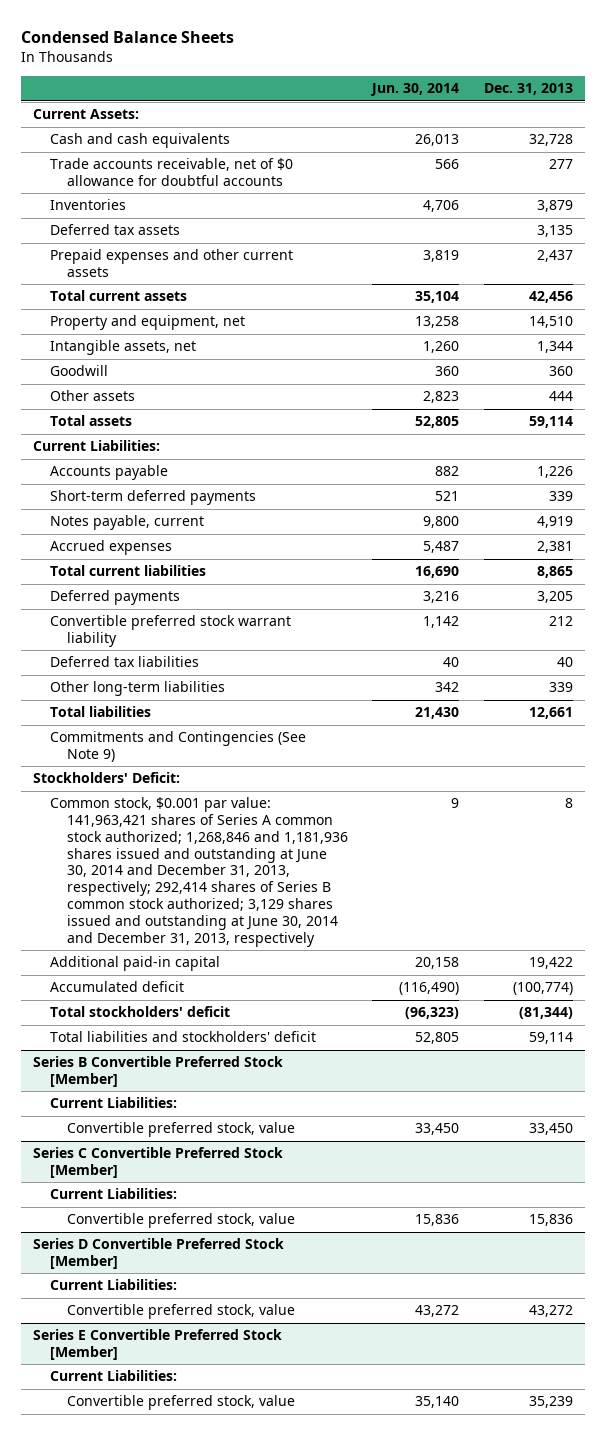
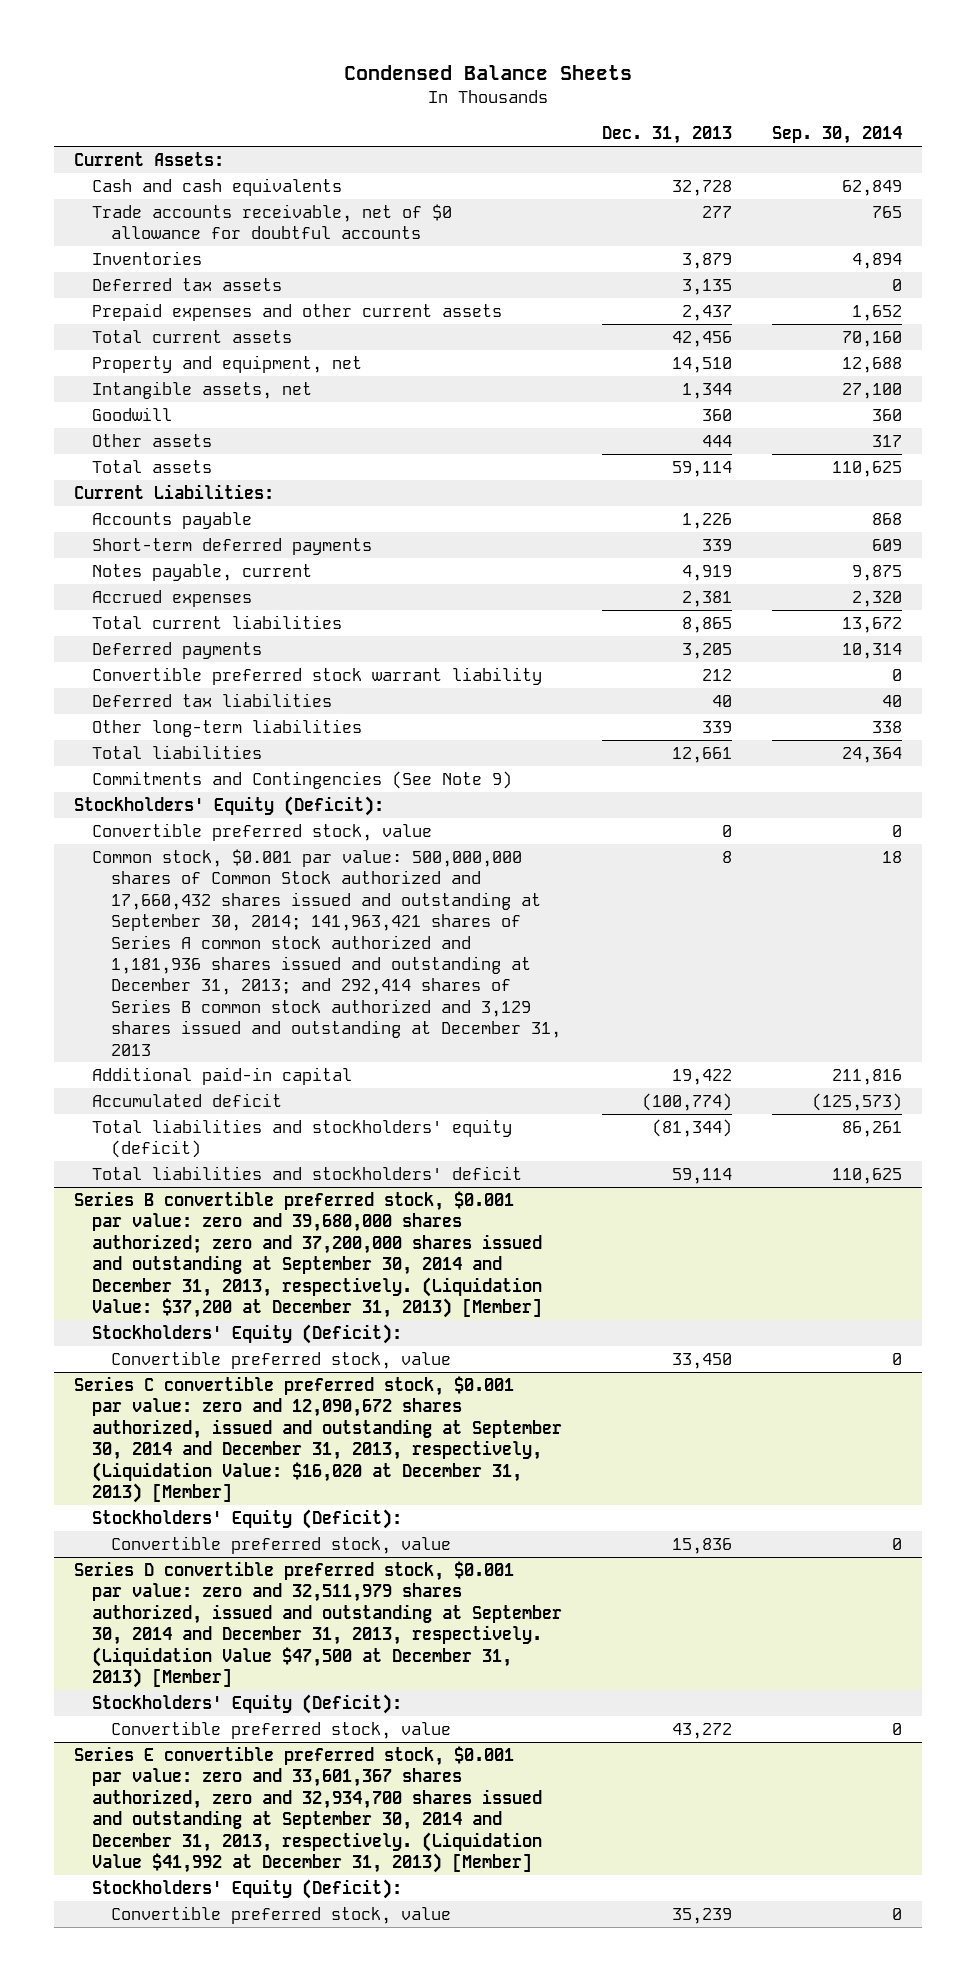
[370,83,460,97] Jun. 30, 2014 -> none
none -> [772,126,903,145] Sep. 30, 2014
[33,772,181,784] Stockholders' Deficit: -> [73,795,384,816] Stockholders' Equity (Deficit):
none -> [92,822,433,841] Convertible preferred stock, value
[49,797,348,947] Common stock, $0.001 par value: 141,963,421 shares of Series A common stock authorized; 1,268,846 and 1,181,936 shares issued and outstanding at June 30, 2014 and December 31, 2013, respectively; 292,414 shares of Series B common stock authorized; 3,129 shares issued and outstanding at June 30, 2014 and December 31, 2013, respectively -> [92,848,562,1056] Common stock, $0.001 par value: 500,000,000 shares of Common Stock authorized and 17,660,432 shares issued and outstanding at September 30, 2014; 141,963,421 shares of Series A common stock authorized and 1,181,936 shares issued and outstanding at December 31, 2013; and 292,414 shares of Series B common stock authorized and 3,129 shares issued and outstanding at December 31, 2013
[49,1006,230,1018] Total stockholders' deficit -> [92,1118,513,1159] Total liabilities and stockholders' equity (deficit)
[33,1056,284,1088] Series B Convertible Preferred Stock [Member] -> none
[49,1097,177,1109] Current Liabilities: -> none
none -> [73,1190,543,1318] Series B convertible preferred stock, $0.001 par value: zero and 39,680,000 shares authorized; zero and 37,200,000 shares issued and outstanding at September 30, 2014 and December 31, 2013, respectively. (Liquidation Value: $37,200 at December 31, 2013) [Member]
none -> [92,1323,403,1344] Stockholders' Equity (Deficit):
[33,1147,284,1179] Series C Convertible Preferred Stock [Member] -> none
[49,1188,177,1200] Current Liabilities: -> none
none -> [73,1375,563,1503] Series C convertible preferred stock, $0.001 par value: zero and 12,090,672 shares authorized, issued and outstanding at September 30, 2014 and December 31, 2013, respectively, (Liquidation Value: $16,020 at December 31, 2013) [Member]
none -> [92,1508,403,1529] Stockholders' Equity (Deficit):
[33,1238,285,1270] Series D Convertible Preferred Stock [Member] -> none
[49,1279,177,1291] Current Liabilities: -> none
none -> [73,1560,563,1688] Series D convertible preferred stock, $0.001 par value: zero and 32,511,979 shares authorized, issued and outstanding at September 30, 2014 and December 31, 2013, respectively. (Liquidation Value $47,500 at December 31, 2013) [Member]
none -> [92,1693,403,1714] Stockholders' Equity (Deficit):
[33,1329,283,1361] Series E Convertible Preferred Stock [Member] -> none
[49,1370,177,1382] Current Liabilities: -> none
none -> [73,1745,543,1873] Series E convertible preferred stock, $0.001 par value: zero and 33,601,367 shares authorized, zero and 32,934,700 shares issued and outstanding at September 30, 2014 and December 31, 2013, respectively. (Liquidation Value $41,992 at December 31, 2013) [Member]
none -> [92,1878,403,1899] Stockholders' Equity (Deficit):

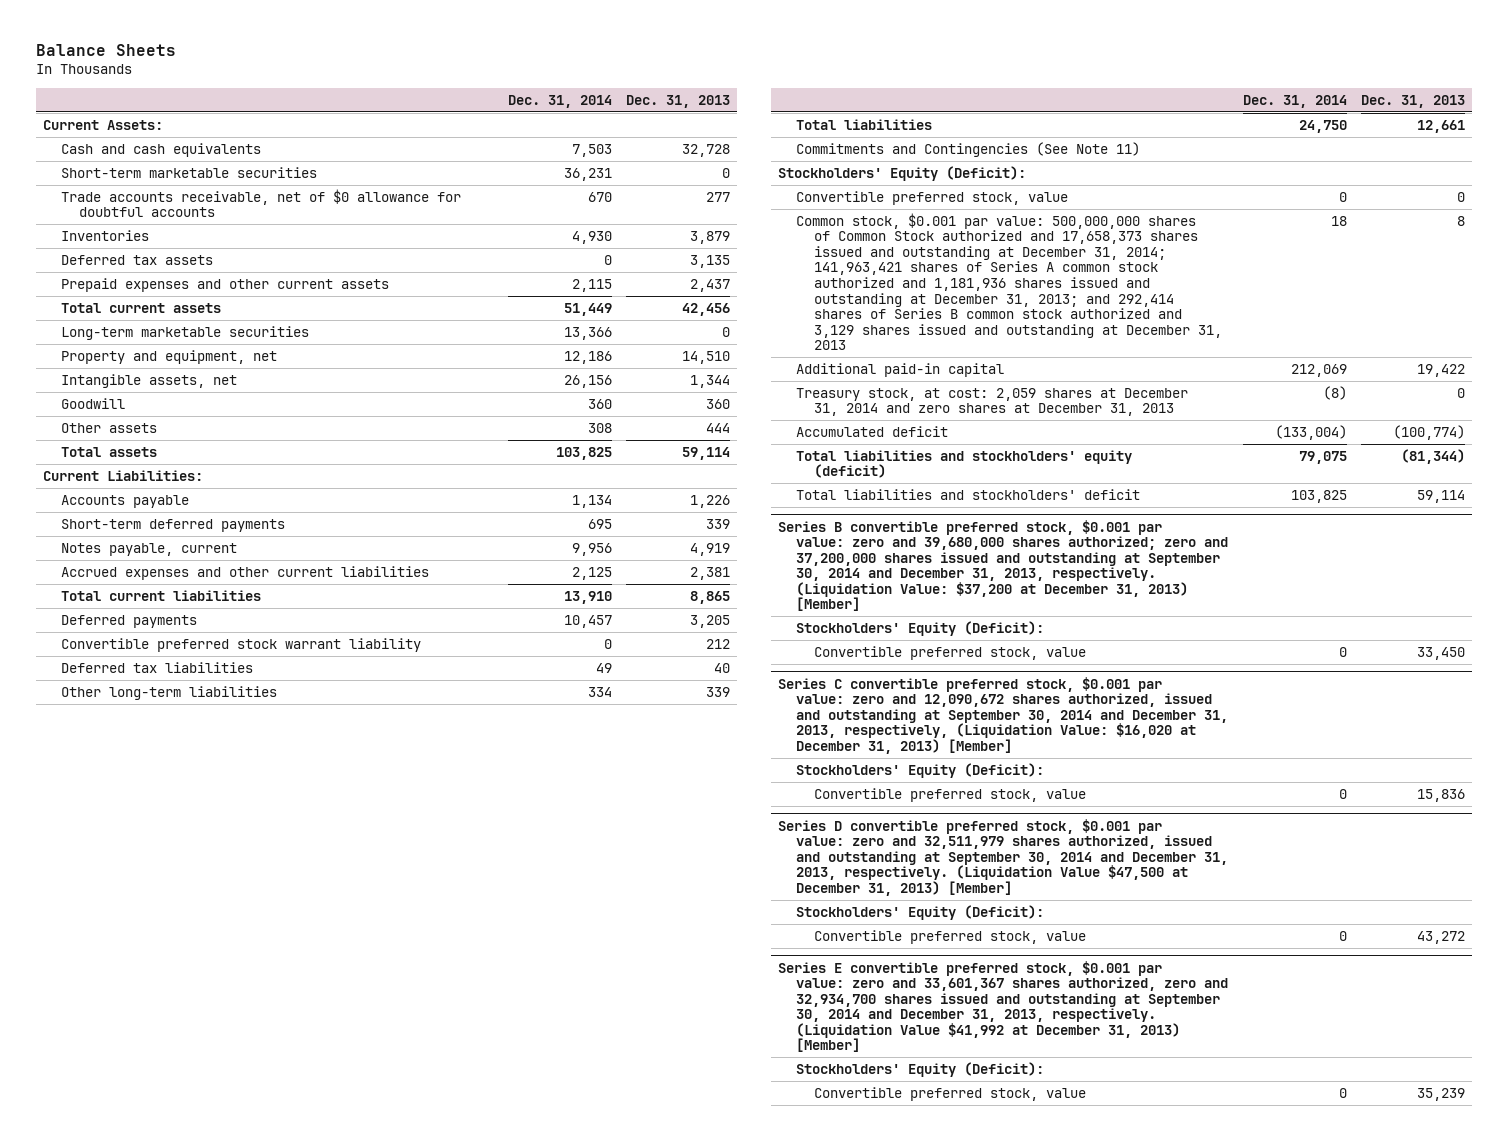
[344,65,633,81] Condensed Balance Sheets -> [35,44,176,57] Balance Sheets
[772,126,903,145] Sep. 30, 2014 -> none
none -> [507,94,612,108] Dec. 31, 2014
none -> [61,166,318,178] Short-term marketable securities
none -> [61,325,310,340] Long-term marketable securities
[92,589,253,607] Accrued expenses -> [61,565,430,580] Accrued expenses and other current liabilities
[92,770,513,789] Commitments and Contingencies (See Note 9) -> [796,141,1141,157] Commitments and Contingencies (See Note 11)
[92,848,562,1056] Common stock, $0.001 par value: 500,000,000 shares of Common Stock authorized and 17,660,432 shares issued and outstanding at September 30, 2014; 141,963,421 shares of Series A common stock authorized and 1,181,936 shares issued and outstanding at December 31, 2013; and 292,414 shares of Series B common stock authorized and 3,129 shares issued and outstanding at December 31, 2013 -> [796,212,1223,351] Common stock, $0.001 par value: 500,000,000 shares of Common Stock authorized and 17,658,373 shares issued and outstanding at December 31, 2014; 141,963,421 shares of Series A common stock authorized and 1,181,936 shares issued and outstanding at December 31, 2013; and 292,414 shares of Series B common stock authorized and 3,129 shares issued and outstanding at December 31, 2013
none -> [796,387,1189,417] Treasury stock, at cost: 2,059 shares at December 31, 2014 and zero shares at December 31, 2013

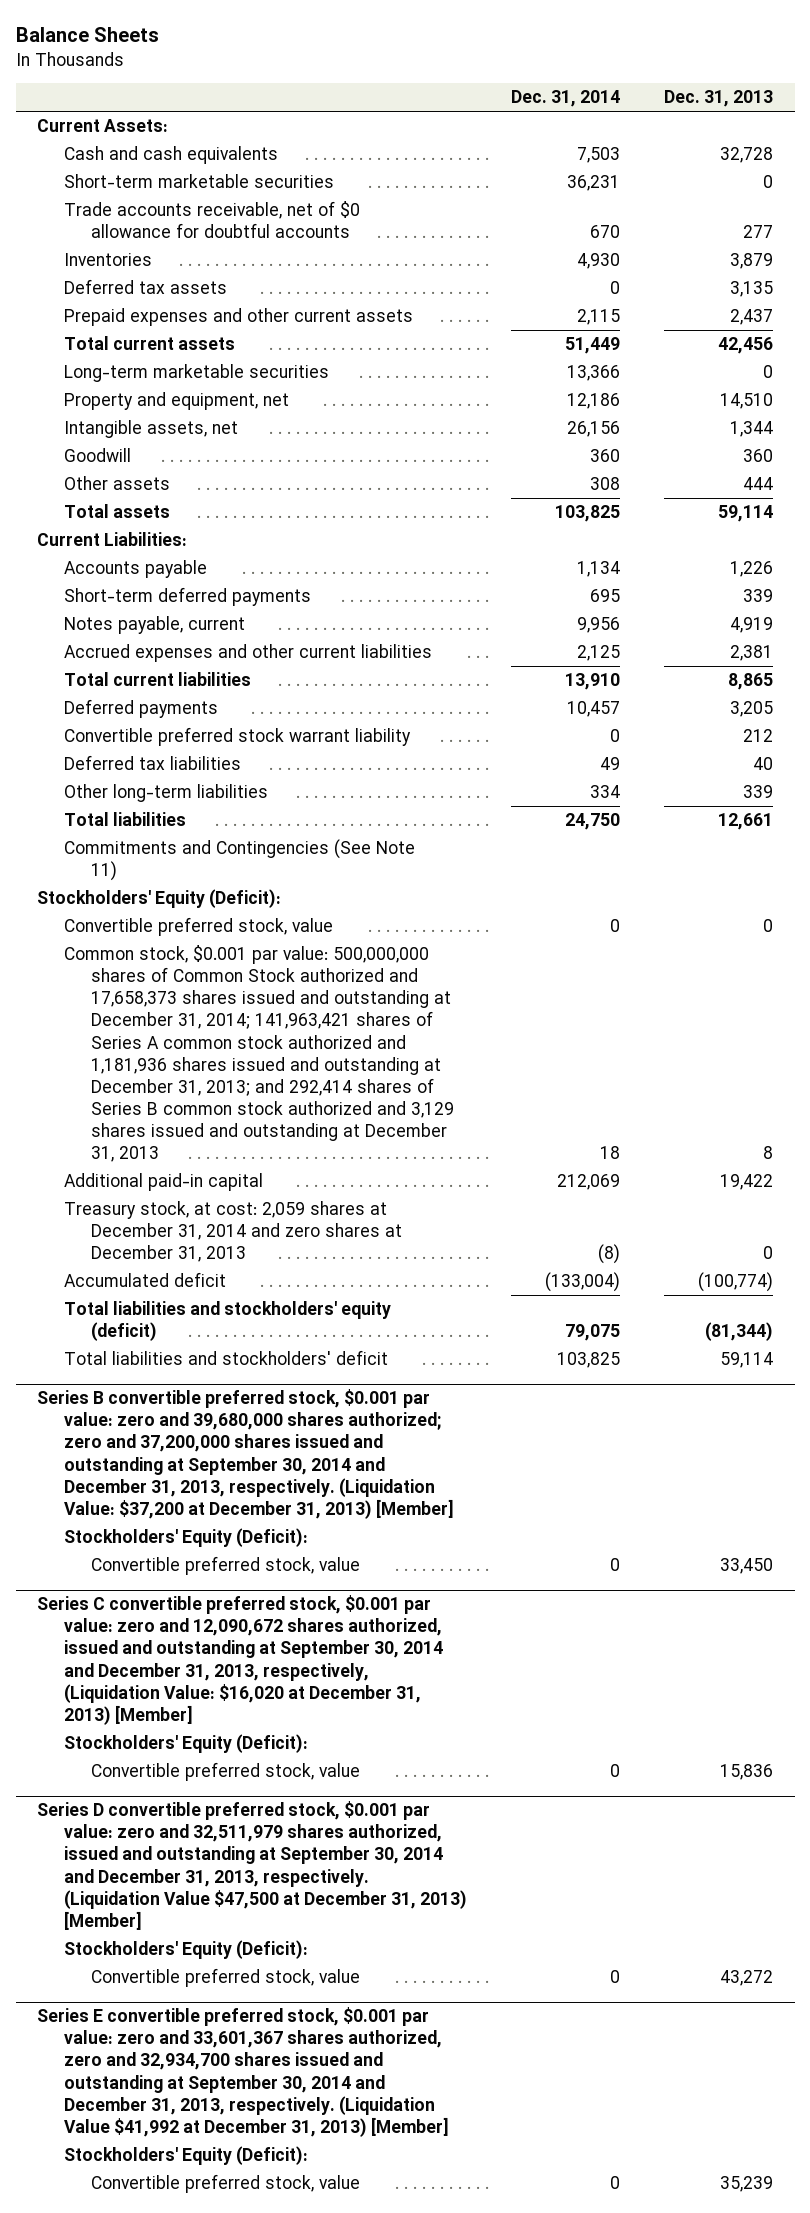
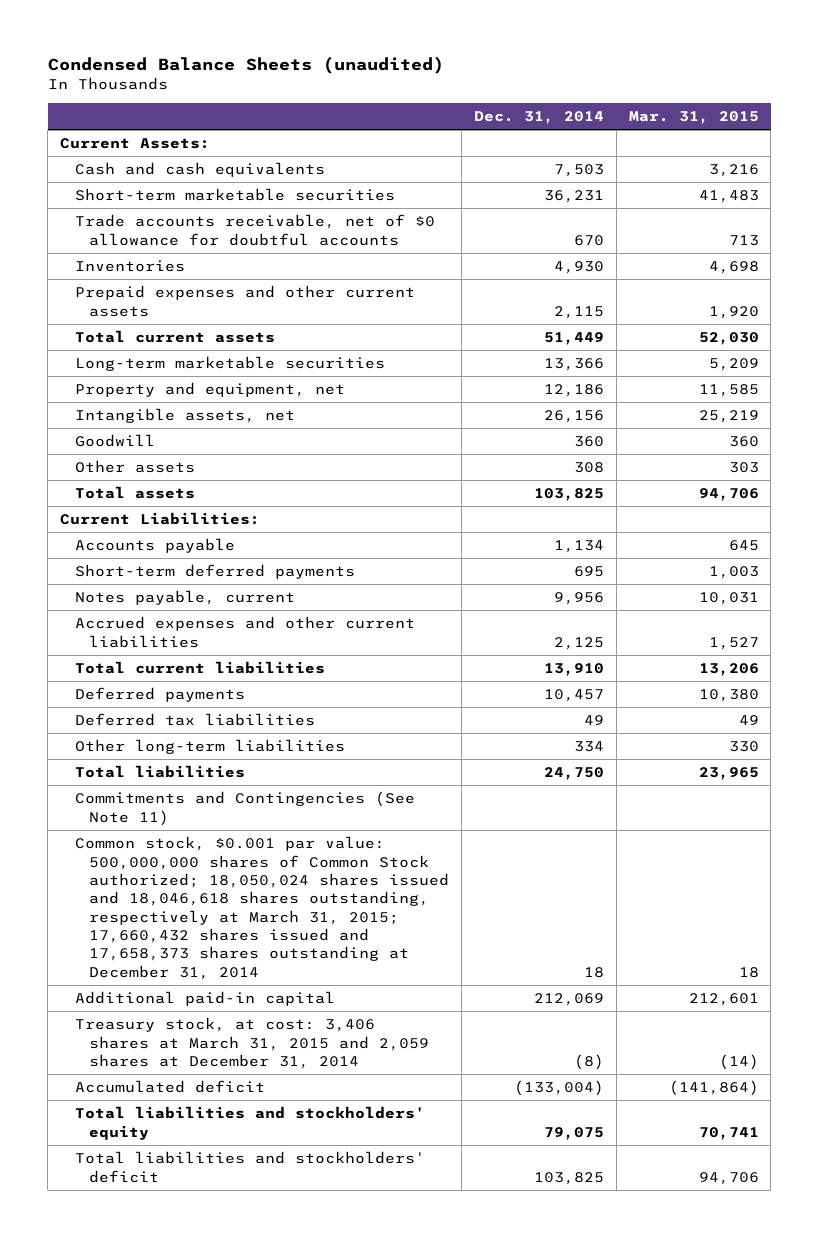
[15,27,159,43] Balance Sheets -> [47,55,444,74] Condensed Balance Sheets (unaudited)
[664,90,774,108] Dec. 31, 2013 -> none
none -> [628,111,759,125] Mar. 31, 2015
[64,279,228,295] Deferred tax assets -> none
[64,727,412,747] Convertible preferred stock warrant liability -> none
[37,889,282,909] Stockholders' Equity (Deficit): -> none
[64,917,334,937] Convertible preferred stock, value -> none
[64,945,454,1163] Common stock, $0.001 par value: 500,000,000 shares of Common Stock authorized and 17,658,373 shares issued and outstanding at December 31, 2014; 141,963,421 shares of Series A common stock authorized and 1,181,936 shares issued and outstanding at December 31, 2013; and 292,414 shares of Series B common stock authorized and 3,129 shares issued and outstanding at December 31, 2013 -> [74,836,450,980] Common stock, $0.001 par value: 500,000,000 shares of Common Stock authorized; 18,050,024 shares issued and 18,046,618 shares outstanding, respectively at March 31, 2015; 17,660,432 shares issued and 17,658,373 shares outstanding at December 31, 2014
[64,1201,402,1263] Treasury stock, at cost: 2,059 shares at December 31, 2014 and zero shares at December 31, 2013 -> [74,1017,430,1069] Treasury stock, at cost: 3,406 shares at March 31, 2015 and 2,059 shares at December 31, 2014
[64,1301,392,1342] Total liabilities and stockholders' equity (deficit) -> [74,1106,425,1140] Total liabilities and stockholders' equity
[37,1389,455,1519] Series B convertible preferred stock, $0.001 par value: zero and 39,680,000 shares authorized; zero and 37,200,000 shares issued and outstanding at September 30, 2014 and December 31, 2013, respectively. (Liquidation Value: $37,200 at December 31, 2013) [Member] -> none
[64,1528,309,1548] Stockholders' Equity (Deficit): -> none
[90,1556,360,1576] Convertible preferred stock, value -> none
[37,1595,444,1725] Series C convertible preferred stock, $0.001 par value: zero and 12,090,672 shares authorized, issued and outstanding at September 30, 2014 and December 31, 2013, respectively, (Liquidation Value: $16,020 at December 31, 2013) [Member] -> none
[64,1734,309,1754] Stockholders' Equity (Deficit): -> none
[90,1762,360,1782] Convertible preferred stock, value -> none
[37,1801,468,1930] Series D convertible preferred stock, $0.001 par value: zero and 32,511,979 shares authorized, issued and outstanding at September 30, 2014 and December 31, 2013, respectively. (Liquidation Value $47,500 at December 31, 2013) [Member] -> none
[64,1940,309,1960] Stockholders' Equity (Deficit): -> none
[90,1968,360,1988] Convertible preferred stock, value -> none
[37,2007,450,2137] Series E convertible preferred stock, $0.001 par value: zero and 33,601,367 shares authorized, zero and 32,934,700 shares issued and outstanding at September 30, 2014 and December 31, 2013, respectively. (Liquidation Value $41,992 at December 31, 2013) [Member] -> none
[64,2146,309,2166] Stockholders' Equity (Deficit): -> none
[90,2174,360,2194] Convertible preferred stock, value -> none

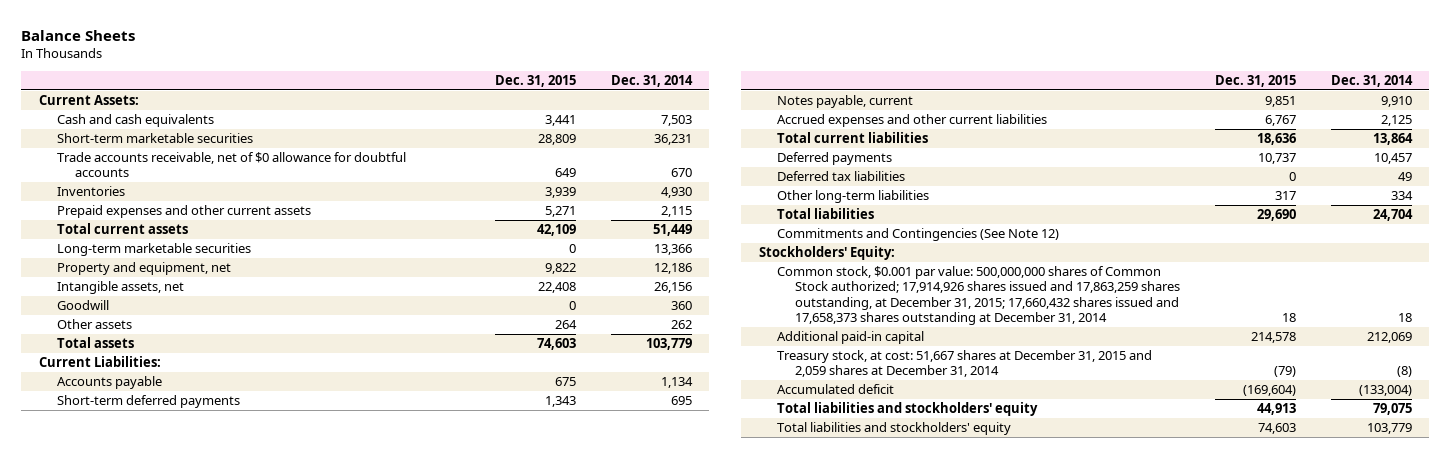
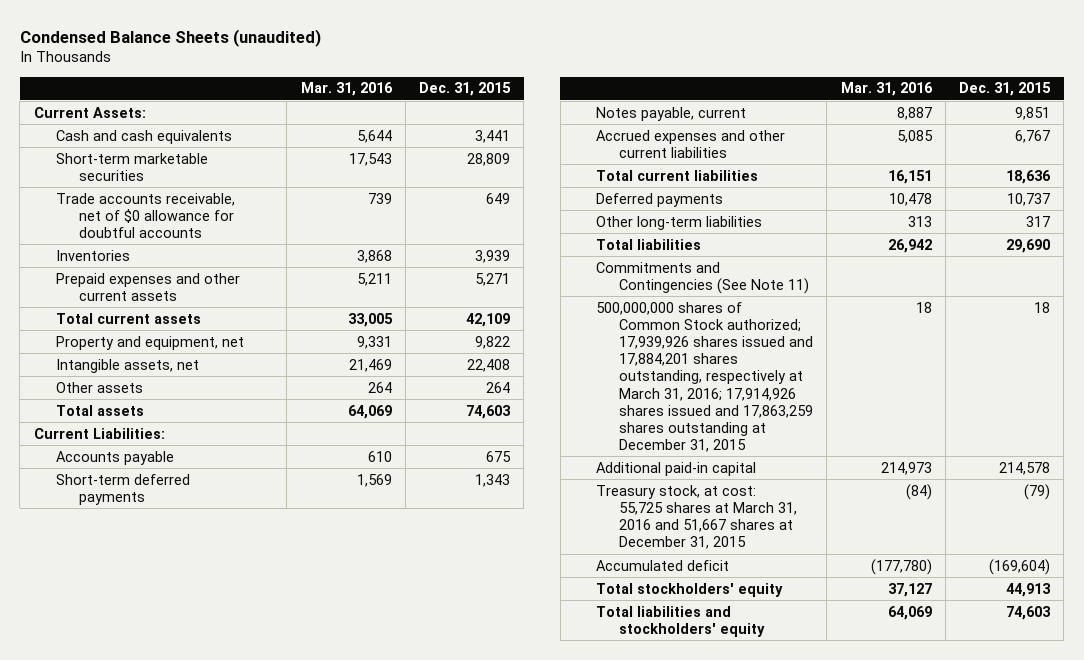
[21,29,136,41] Balance Sheets -> [19,28,321,47] Condensed Balance Sheets (unaudited)
[610,75,693,88] Dec. 31, 2014 -> none
none -> [300,82,393,97] Mar. 31, 2016
[56,242,251,256] Long-term marketable securities -> none
[56,299,109,310] Goodwill -> none
[776,170,905,181] Deferred tax liabilities -> none
[758,245,895,260] Stockholders' Equity: -> none
[776,227,1059,241] Commitments and Contingencies (See Note 12) -> [596,261,810,294] Commitments and Contingencies (See Note 11)
[776,265,1180,326] Common stock, $0.001 par value: 500,000,000 shares of Common Stock authorized; 17,914,926 shares issued and 17,863,259 shares outstanding, at December 31, 2015; 17,660,432 shares issued and 17,658,373 shares outstanding at December 31, 2014 -> [596,301,814,453] 500,000,000 shares of Common Stock authorized; 17,939,926 shares issued and 17,884,201 shares outstanding, respectively at March 31, 2016; 17,914,926 shares issued and 17,863,259 shares outstanding at December 31, 2015
[776,349,1152,378] Treasury stock, at cost: 51,667 shares at December 31, 2015 and 2,059 shares at December 31, 2014 -> [596,484,798,550] Treasury stock, at cost: 55,725 shares at March 31, 2016 and 51,667 shares at December 31, 2015
[776,401,1038,416] Total liabilities and stockholders' equity -> [596,582,784,597] Total stockholders' equity

